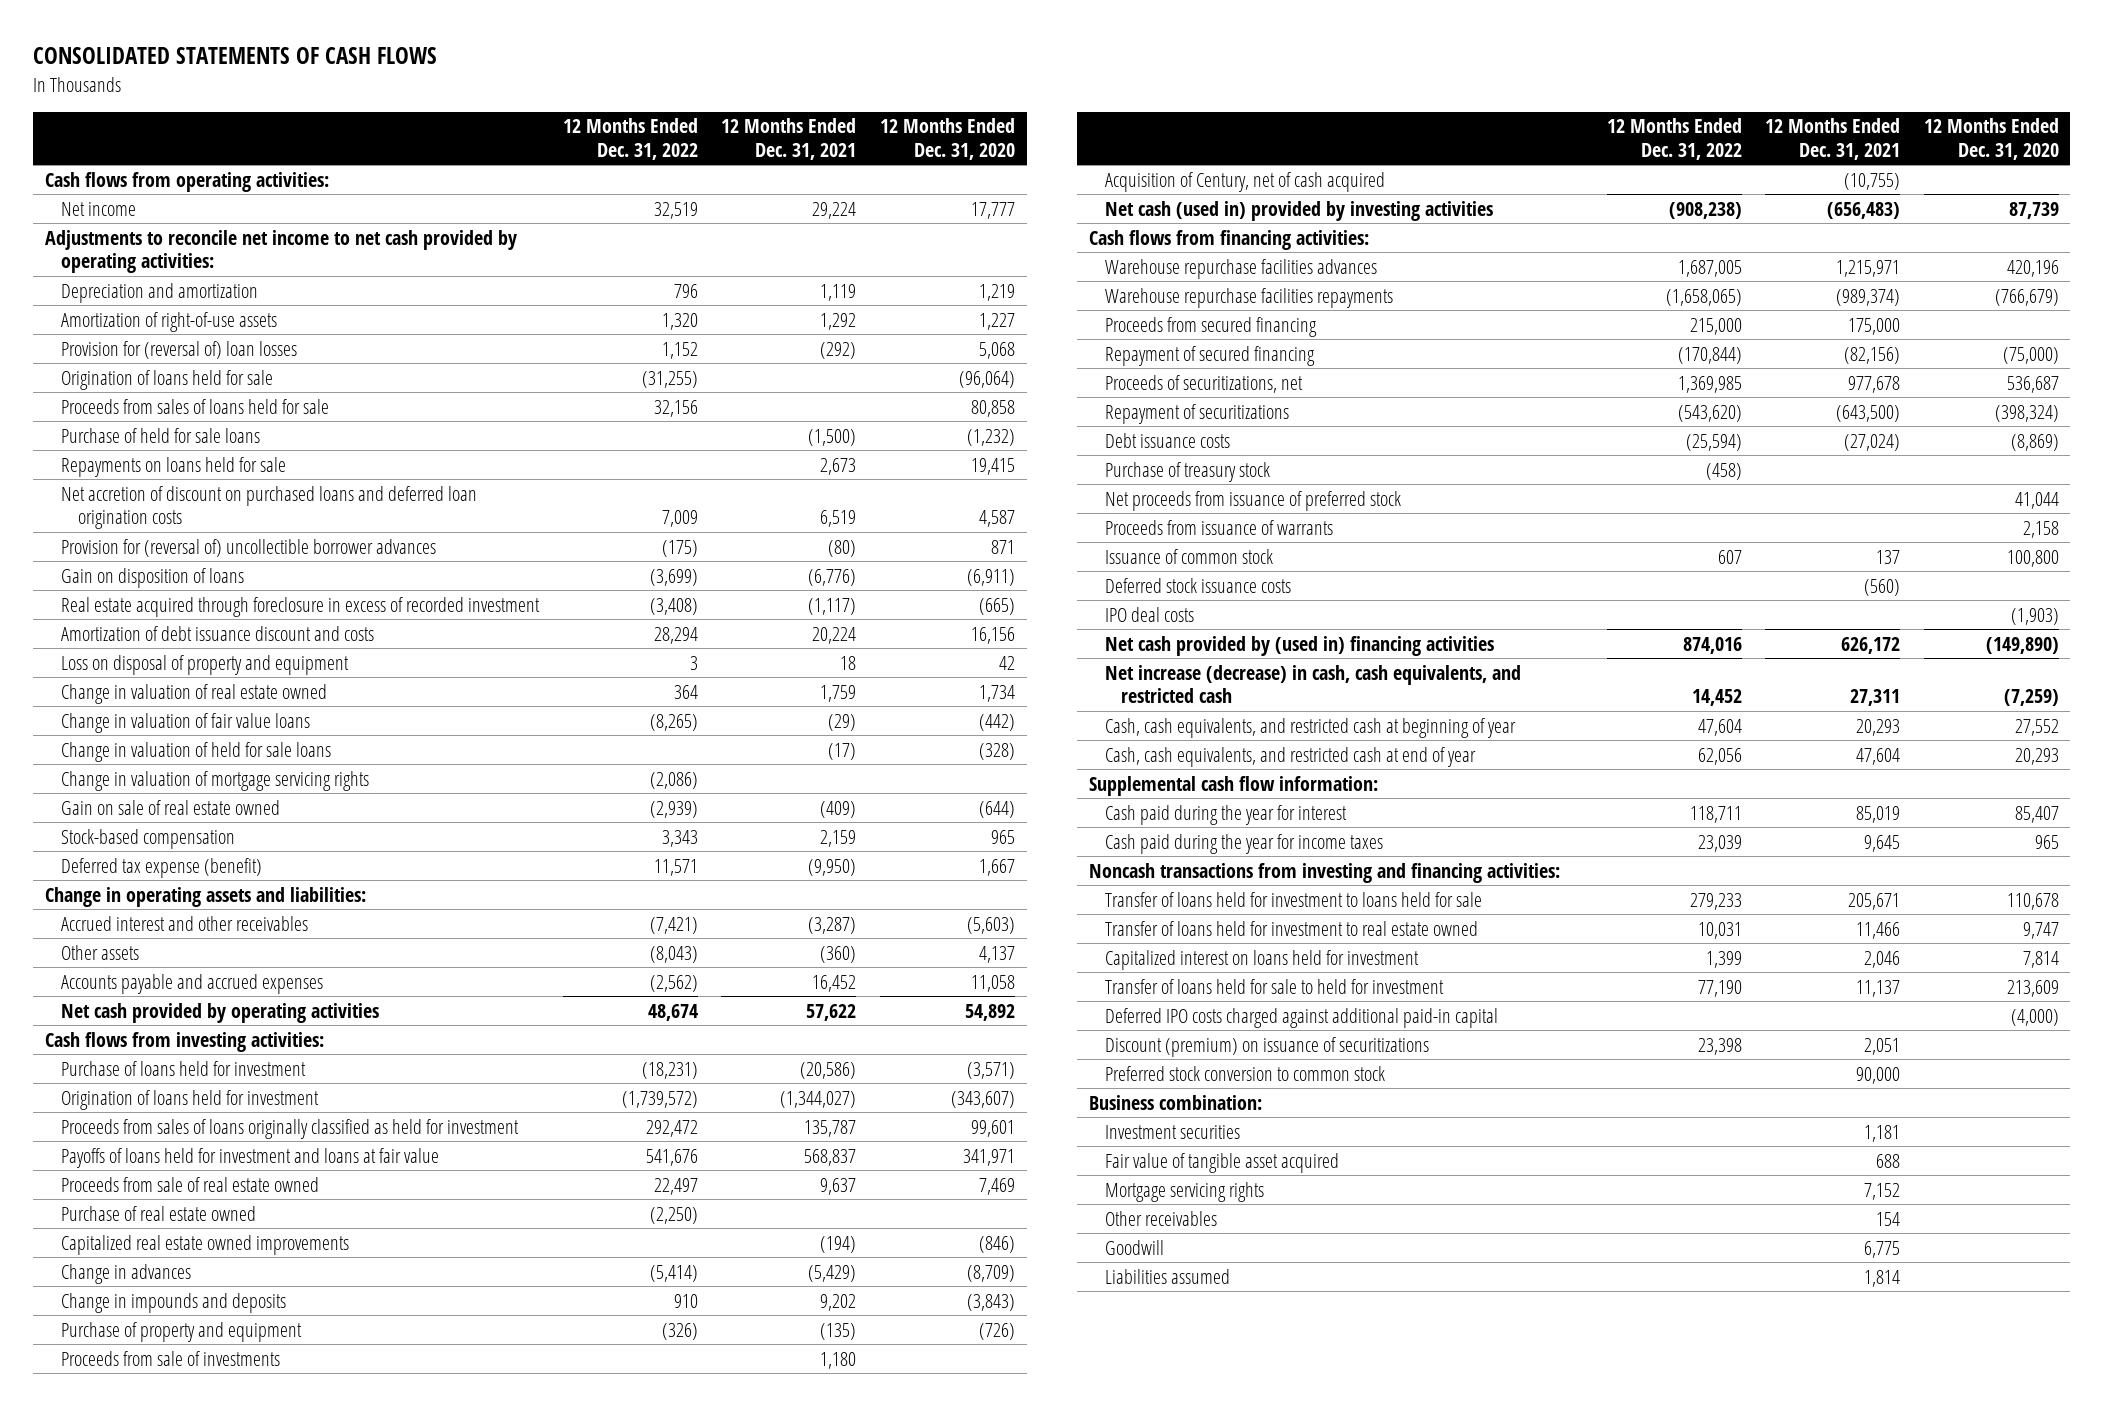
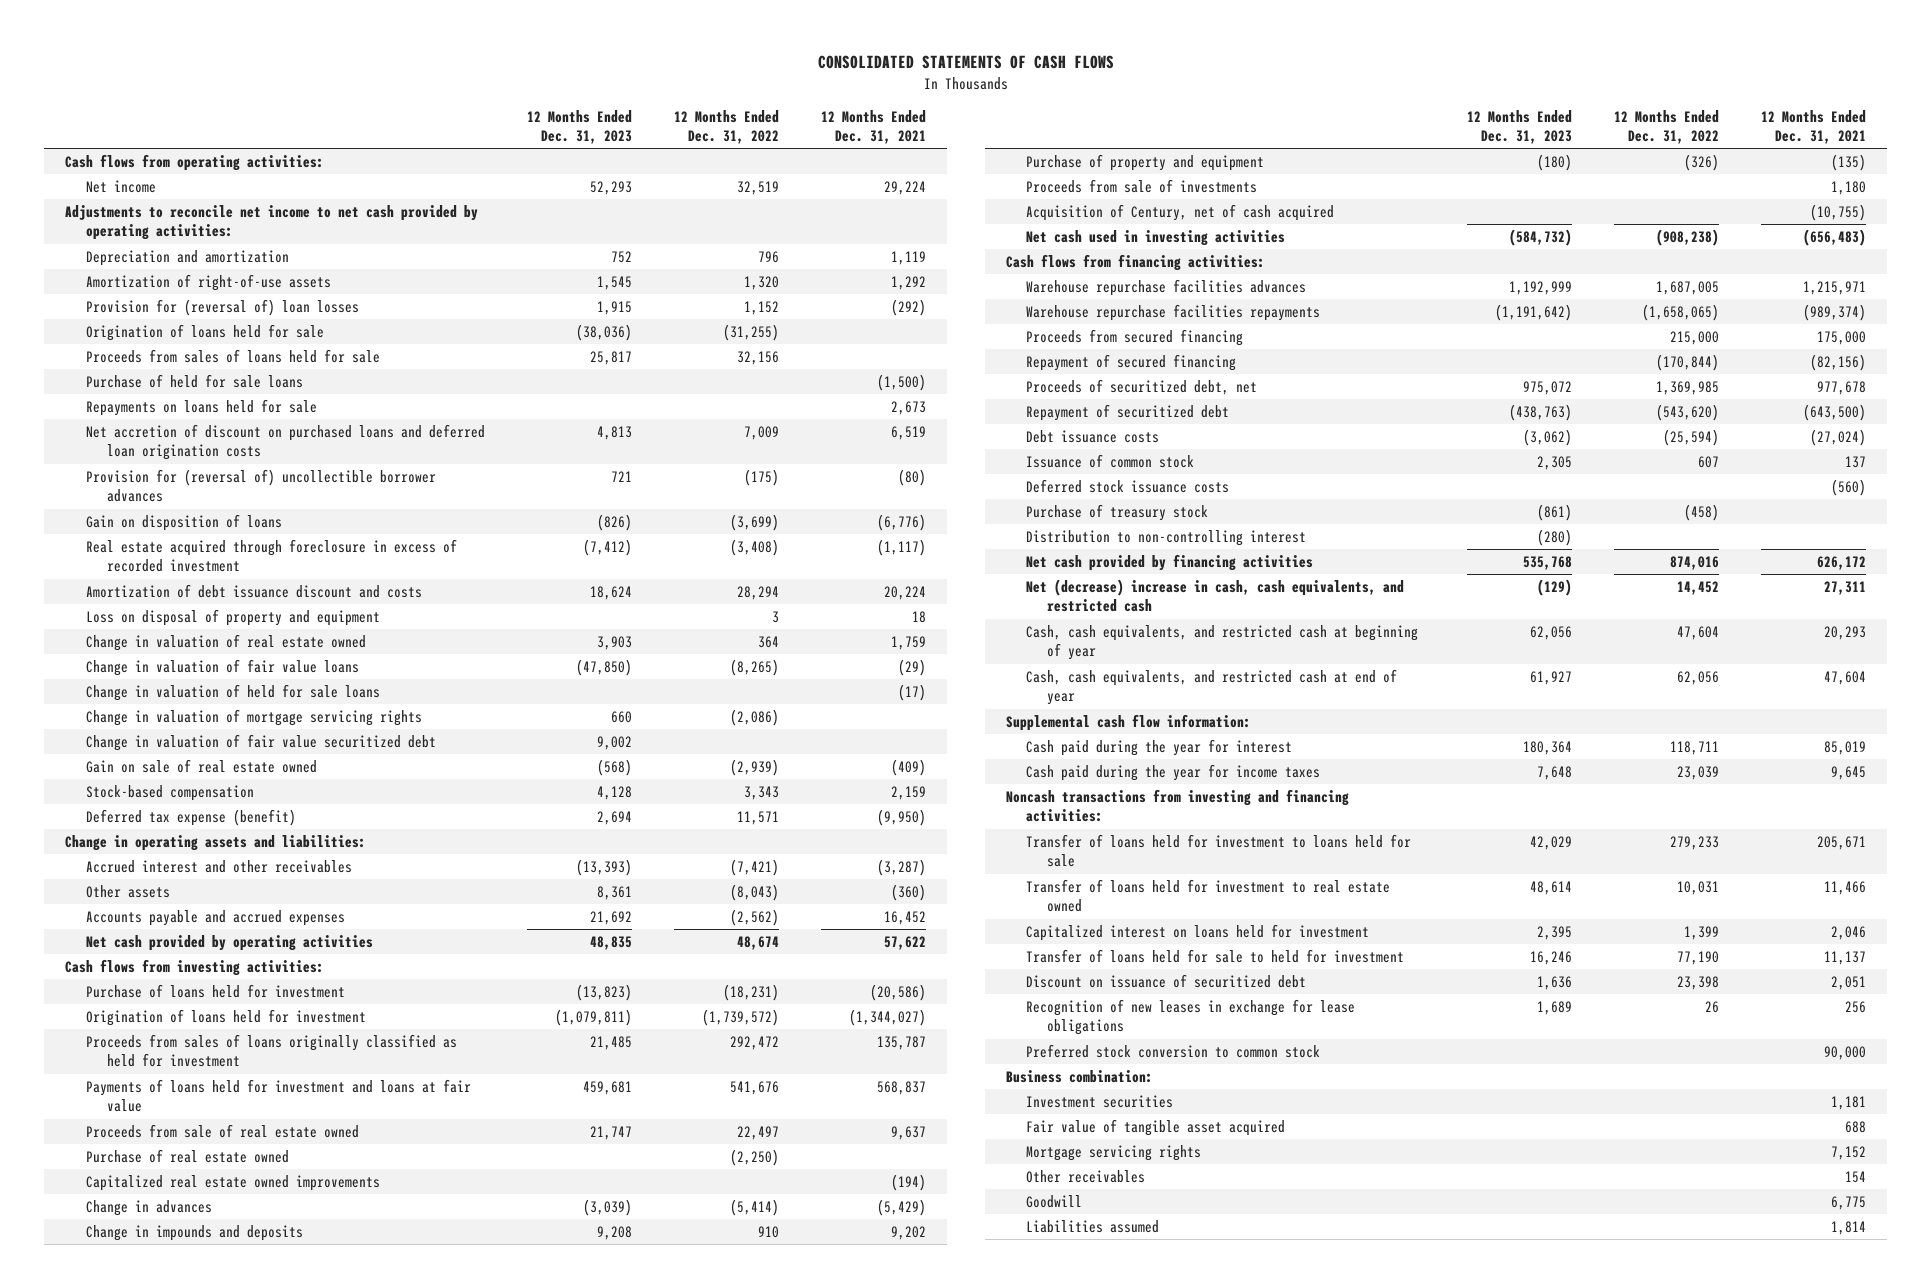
[879,118,1015,160] 12 Months Ended Dec. 31, 2020 -> none
none -> [526,109,632,144] 12 Months Ended Dec. 31, 2023
none -> [85,733,436,751] Change in valuation of fair value securitized debt
[61,1147,440,1168] Payoffs of loans held for investment and loans at fair value -> [85,1078,471,1113] Payments of loans held for investment and loans at fair value
[1105,200,1494,221] Net cash (used in) provided by investing activities -> [1026,229,1286,246] Net cash used in investing activities
[1105,374,1304,393] Proceeds of securitizations, net -> [1026,378,1258,395] Proceeds of securitized debt, net
[1105,403,1290,424] Repayment of securitizations -> [1026,403,1230,421] Repayment of securitized debt
[1105,490,1402,511] Net proceeds from issuance of preferred stock -> none
[1105,519,1334,535] Proceeds from issuance of warrants -> none
[1105,606,1195,622] IPO deal costs -> none
[1105,461,1271,482] Purchase of treasury stock -> [1026,503,1209,521] Purchase of treasury stock
none -> [1026,529,1307,546] Distribution to non-controlling interest
[1105,635,1495,656] Net cash provided by (used in) financing activities -> [1026,553,1314,571] Net cash provided by financing activities
[1105,664,1522,704] Net increase (decrease) in cash, cash equivalents, and restricted cash -> [1026,578,1405,613] Net (decrease) increase in cash, cash equivalents, and restricted cash
[1105,1007,1499,1028] Deferred IPO costs charged against additional paid-in capital -> none
[1105,1036,1430,1057] Discount (premium) on issuance of securitizations -> [1026,973,1307,988] Discount on issuance of securitized debt
none -> [1026,998,1356,1036] Recognition of new leases in exchange for lease obligations

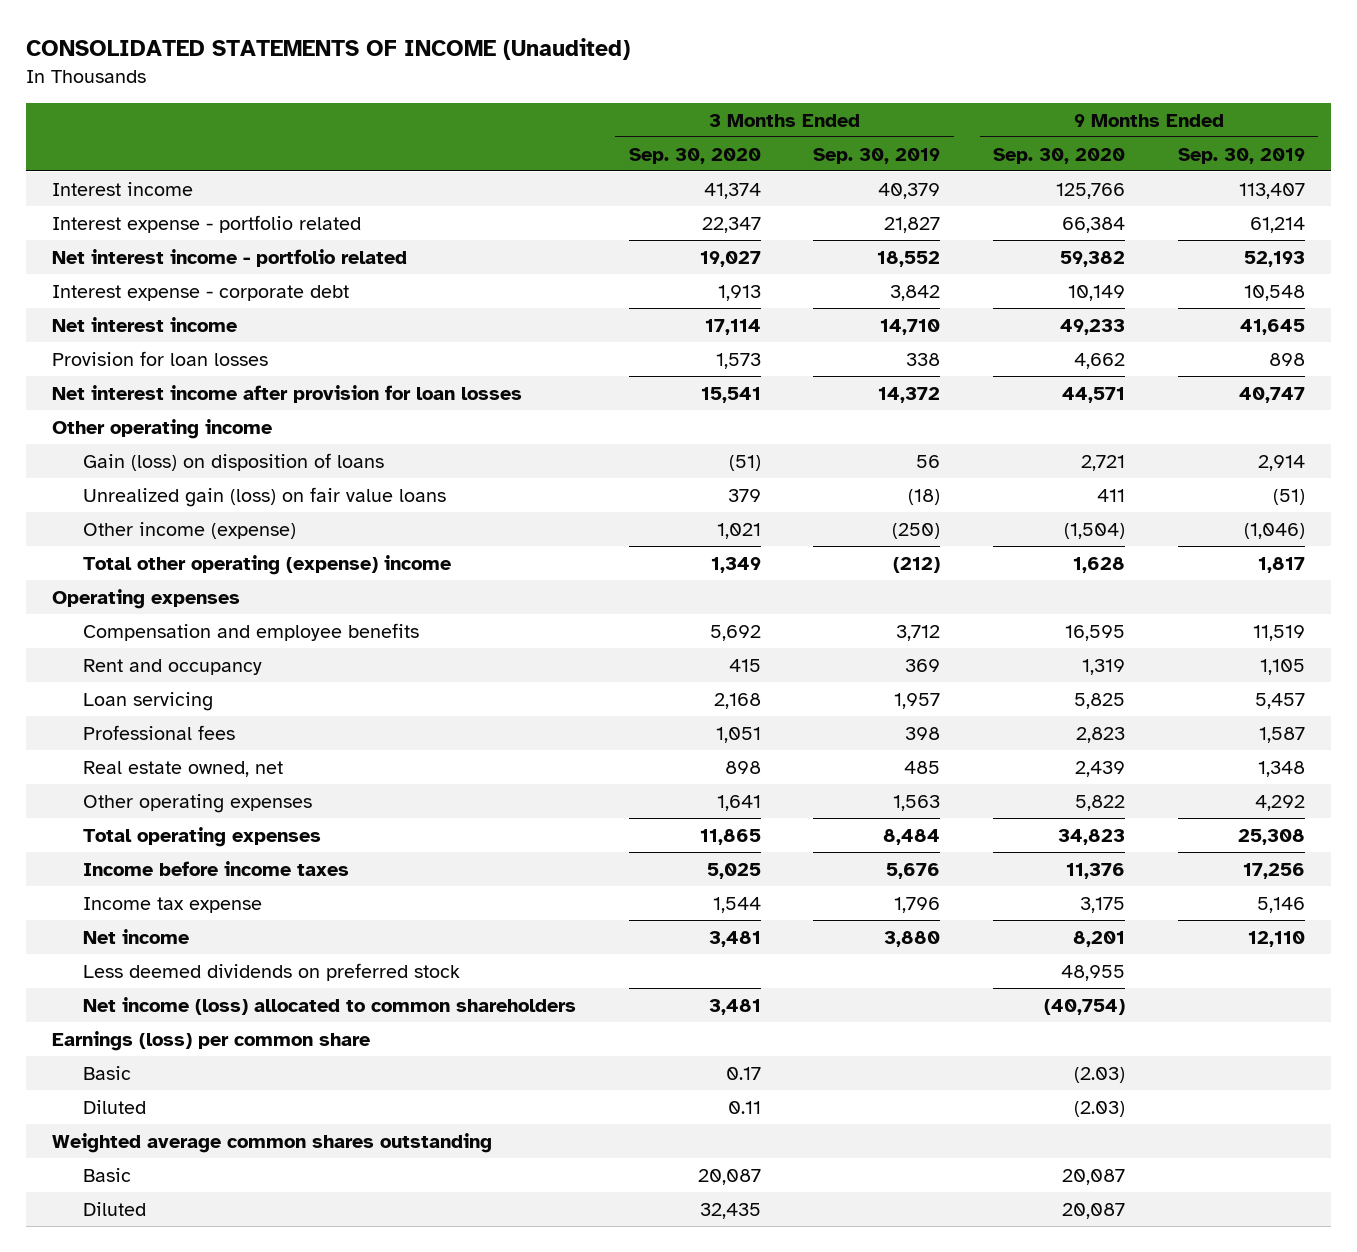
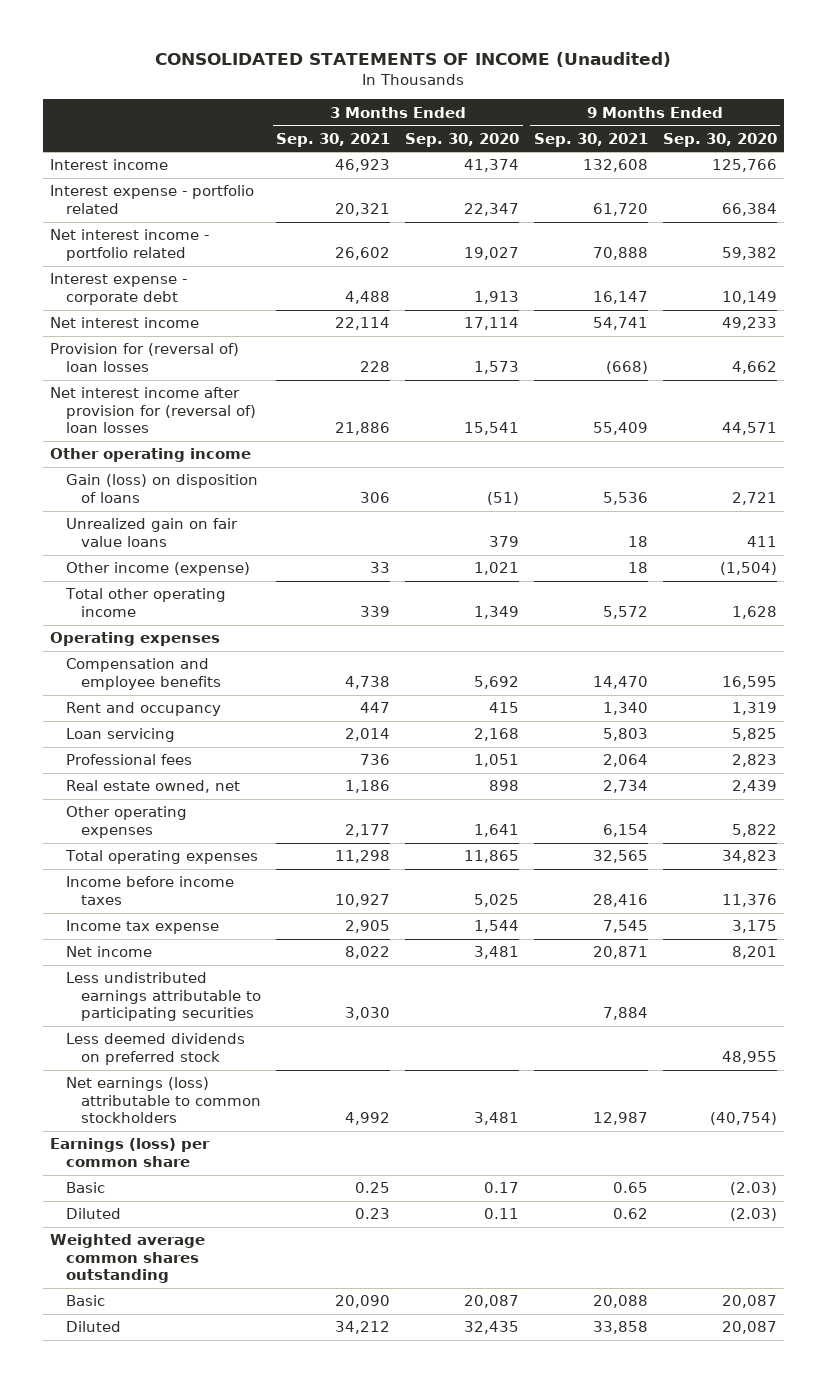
[813,147,941,164] Sep. 30, 2019 -> none
[1177,147,1305,164] Sep. 30, 2019 -> none
none -> [276,132,391,147] Sep. 30, 2021
none -> [533,132,648,147] Sep. 30, 2021
[51,350,268,366] Provision for loan losses -> [49,343,239,372] Provision for (reversal of) loan losses
[51,384,522,403] Net interest income after provision for loan losses -> [49,387,256,434] Net interest income after provision for (reversal of) loan losses
[82,486,446,507] Unrealized gain (loss) on fair value loans -> [65,518,238,547] Unrealized gain on fair value loans
[82,554,451,575] Total other operating (expense) income -> [64,588,226,617] Total other operating income
none -> [65,972,262,1022] Less undistributed earnings attributable to participating securities
[82,996,576,1015] Net income (loss) allocated to common shareholders -> [65,1077,262,1124] Net earnings (loss) attributable to common stockholders

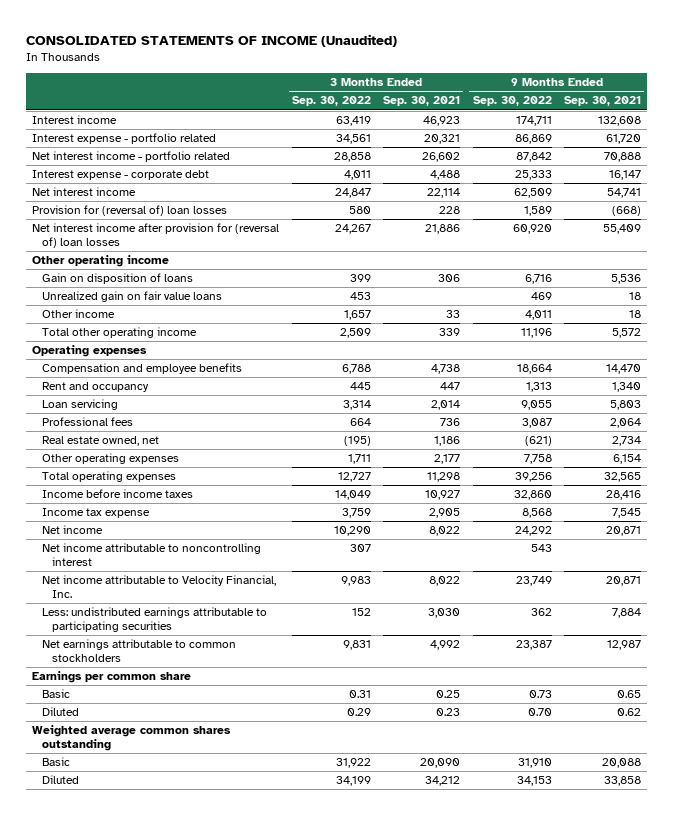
[405,132,520,147] Sep. 30, 2020 -> none
[662,132,777,147] Sep. 30, 2020 -> none
none -> [291,96,371,107] Sep. 30, 2022
none -> [472,96,552,107] Sep. 30, 2022
[65,474,258,503] Gain (loss) on disposition of loans -> [41,273,193,285] Gain on disposition of loans
[65,562,250,577] Other income (expense) -> [41,309,115,319] Other income
[65,1033,245,1065] Less deemed dividends on preferred stock -> none
none -> [41,543,261,567] Net income attributable to noncontrolling interest
none -> [41,575,276,599] Net income attributable to Velocity Financial, Inc.
[65,972,262,1022] Less undistributed earnings attributable to participating securities -> [41,607,267,633] Less: undistributed earnings attributable to participating securities
[65,1077,262,1124] Net earnings (loss) attributable to common stockholders -> [41,639,236,663] Net earnings attributable to common stockholders
[49,1138,210,1167] Earnings (loss) per common share -> [32,671,192,684] Earnings per common share

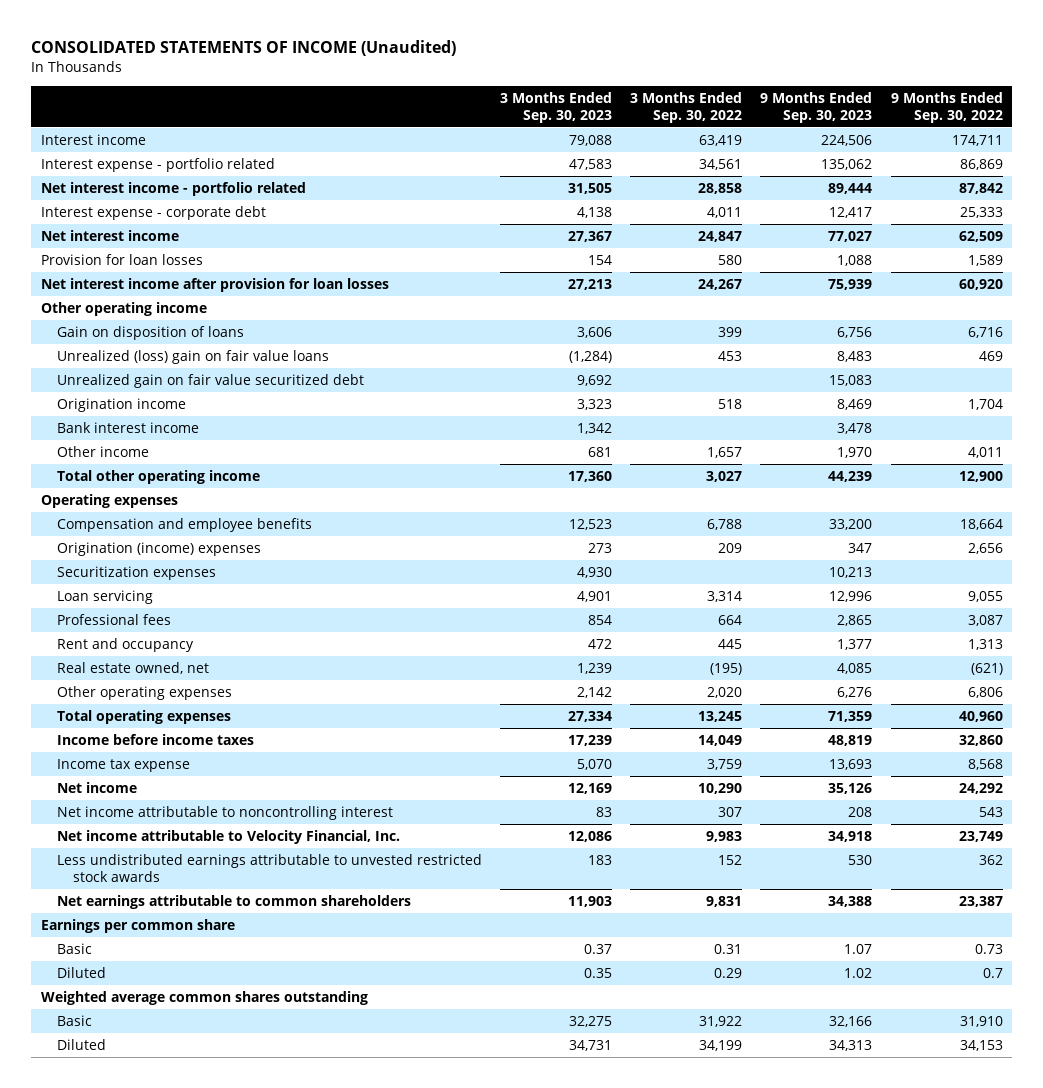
[383,96,461,107] Sep. 30, 2021 -> none
[563,96,641,107] Sep. 30, 2021 -> none
none -> [500,91,613,123] 3 Months Ended Sep. 30, 2023
none -> [760,91,873,123] 9 Months Ended Sep. 30, 2023
[32,205,228,217] Provision for (reversal of) loan losses -> [40,253,203,265] Provision for loan losses
[32,223,280,249] Net interest income after provision for (reversal of) loan losses -> [40,277,389,292] Net interest income after provision for loan losses
[41,291,222,303] Unrealized gain on fair value loans -> [56,349,329,364] Unrealized (loss) gain on fair value loans
none -> [56,373,364,388] Unrealized gain on fair value securitized debt
none -> [56,397,186,412] Origination income
none -> [56,421,199,433] Bank interest income
[339,328,371,339] 2,509 -> [706,470,743,482] 3,027
[520,328,552,339] 11,196 -> [958,470,1003,482] 12,900
none -> [56,541,261,556] Origination (income) expenses
none -> [56,565,216,580] Securitization expenses
[41,382,149,393] Rent and occupancy -> [56,637,194,652] Rent and occupancy
[347,454,371,465] 1,711 -> [707,686,743,698] 2,020
[523,454,552,465] 7,758 -> [967,686,1003,698] 6,806
[337,472,371,483] 12,727 -> [698,710,743,722] 13,245
[514,472,552,483] 39,256 -> [958,710,1003,722] 40,960
[41,607,267,633] Less: undistributed earnings attributable to participating securities -> [56,853,482,882] Less undistributed earnings attributable to unvested restricted stock awards
[41,639,236,663] Net earnings attributable to common stockholders -> [56,894,411,909] Net earnings attributable to common shareholders
[527,708,552,717] 0.70 -> [982,967,1003,978] 0.7

